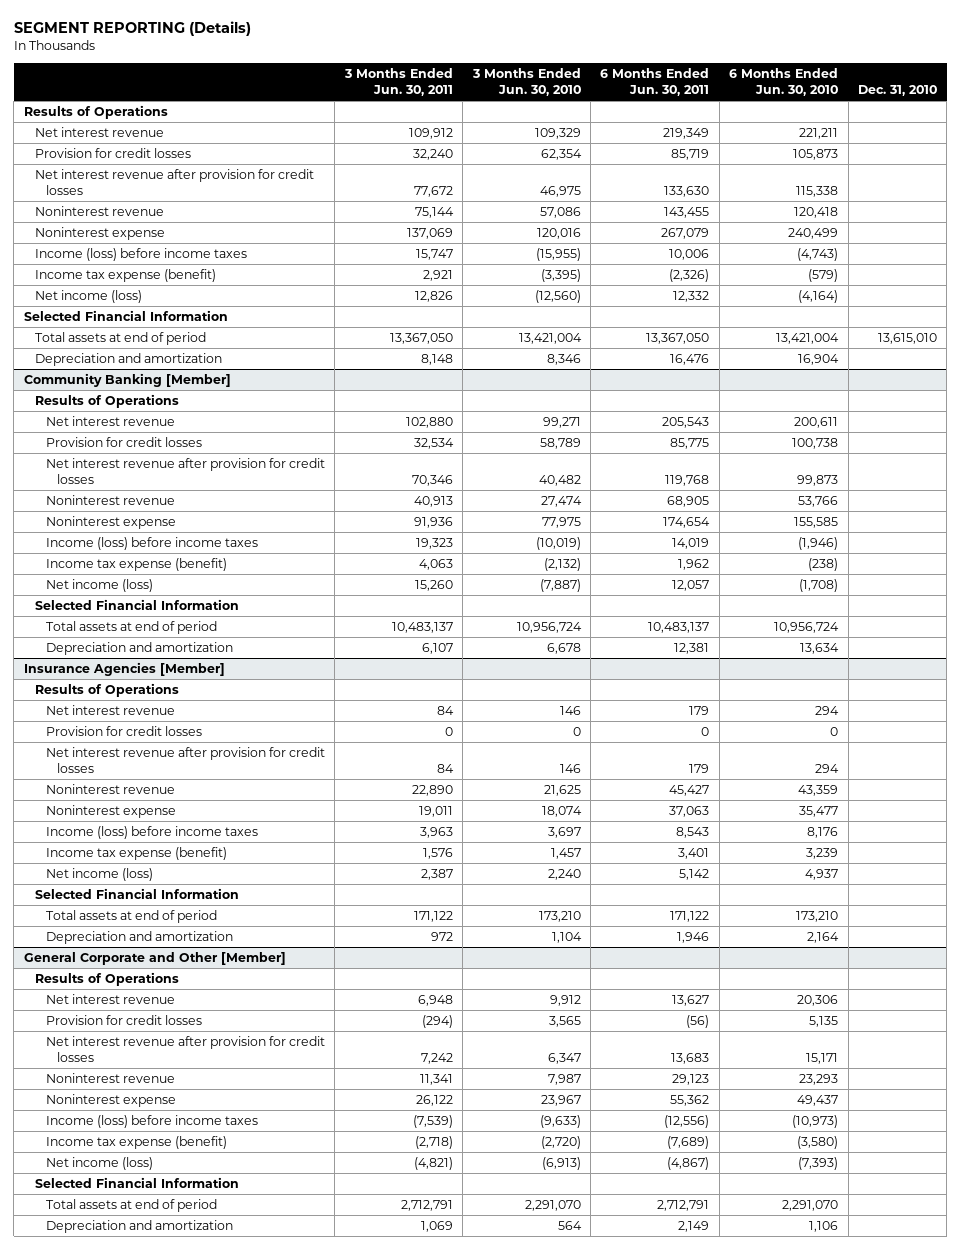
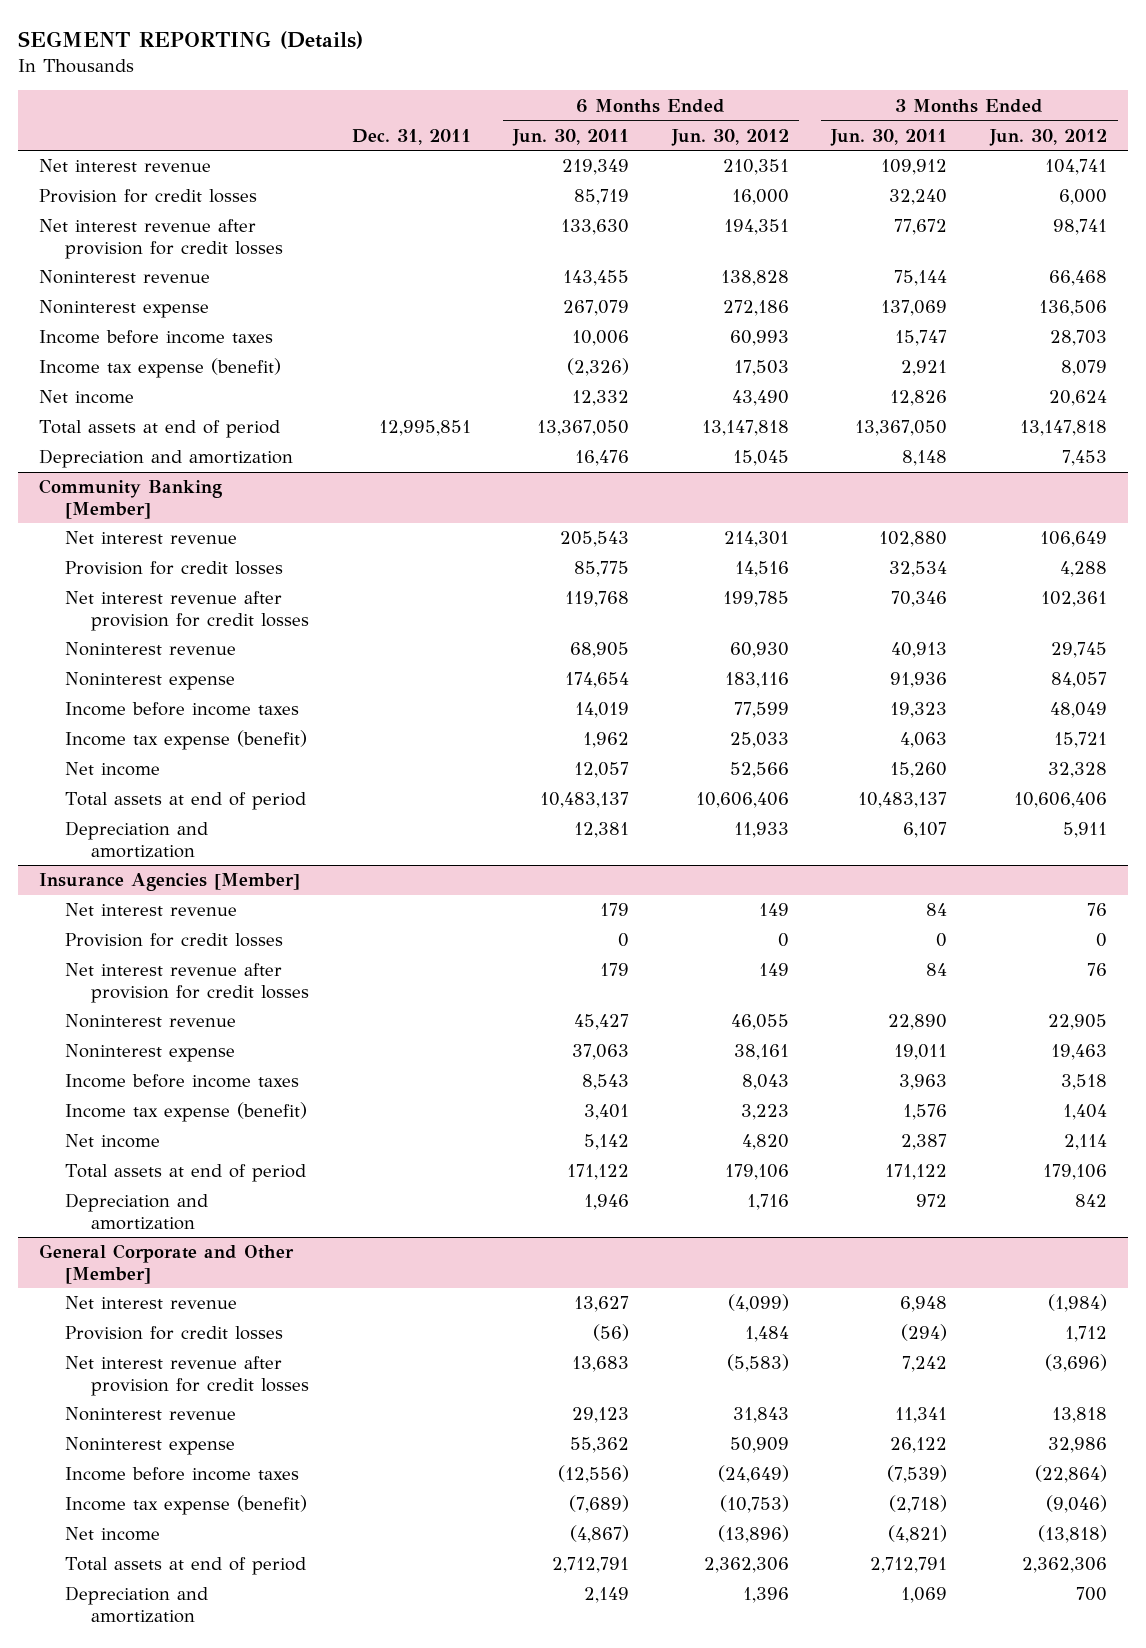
[471,67,581,96] 3 Months Ended Jun. 30, 2010 -> none
[729,67,839,96] 6 Months Ended Jun. 30, 2010 -> none
[857,84,937,96] Dec. 31, 2010 -> none
none -> [351,128,471,145] Dec. 31, 2011
none -> [670,128,789,146] Jun. 30, 2012
none -> [988,128,1107,146] Jun. 30, 2012
[23,105,168,120] Results of Operations -> none
[34,248,247,262] Income (loss) before income taxes -> [39,330,274,345] Income before income taxes
[23,310,228,322] Selected Financial Information -> none
[34,290,142,304] Net income (loss) -> [39,390,135,405] Net income
[34,394,179,409] Results of Operations -> none
[45,537,258,551] Income (loss) before income taxes -> [65,702,300,717] Income before income taxes
[34,599,239,611] Selected Financial Information -> none
[45,579,153,593] Net income (loss) -> [65,762,161,777] Net income
[34,683,179,698] Results of Operations -> none
[45,826,258,840] Income (loss) before income taxes -> [65,1074,300,1089] Income before income taxes
[34,888,239,900] Selected Financial Information -> none
[45,868,153,882] Net income (loss) -> [65,1134,161,1149] Net income
[34,972,179,987] Results of Operations -> none
[45,1115,258,1129] Income (loss) before income taxes -> [65,1467,300,1482] Income before income taxes
[34,1177,239,1189] Selected Financial Information -> none
[45,1157,153,1171] Net income (loss) -> [65,1527,161,1542] Net income

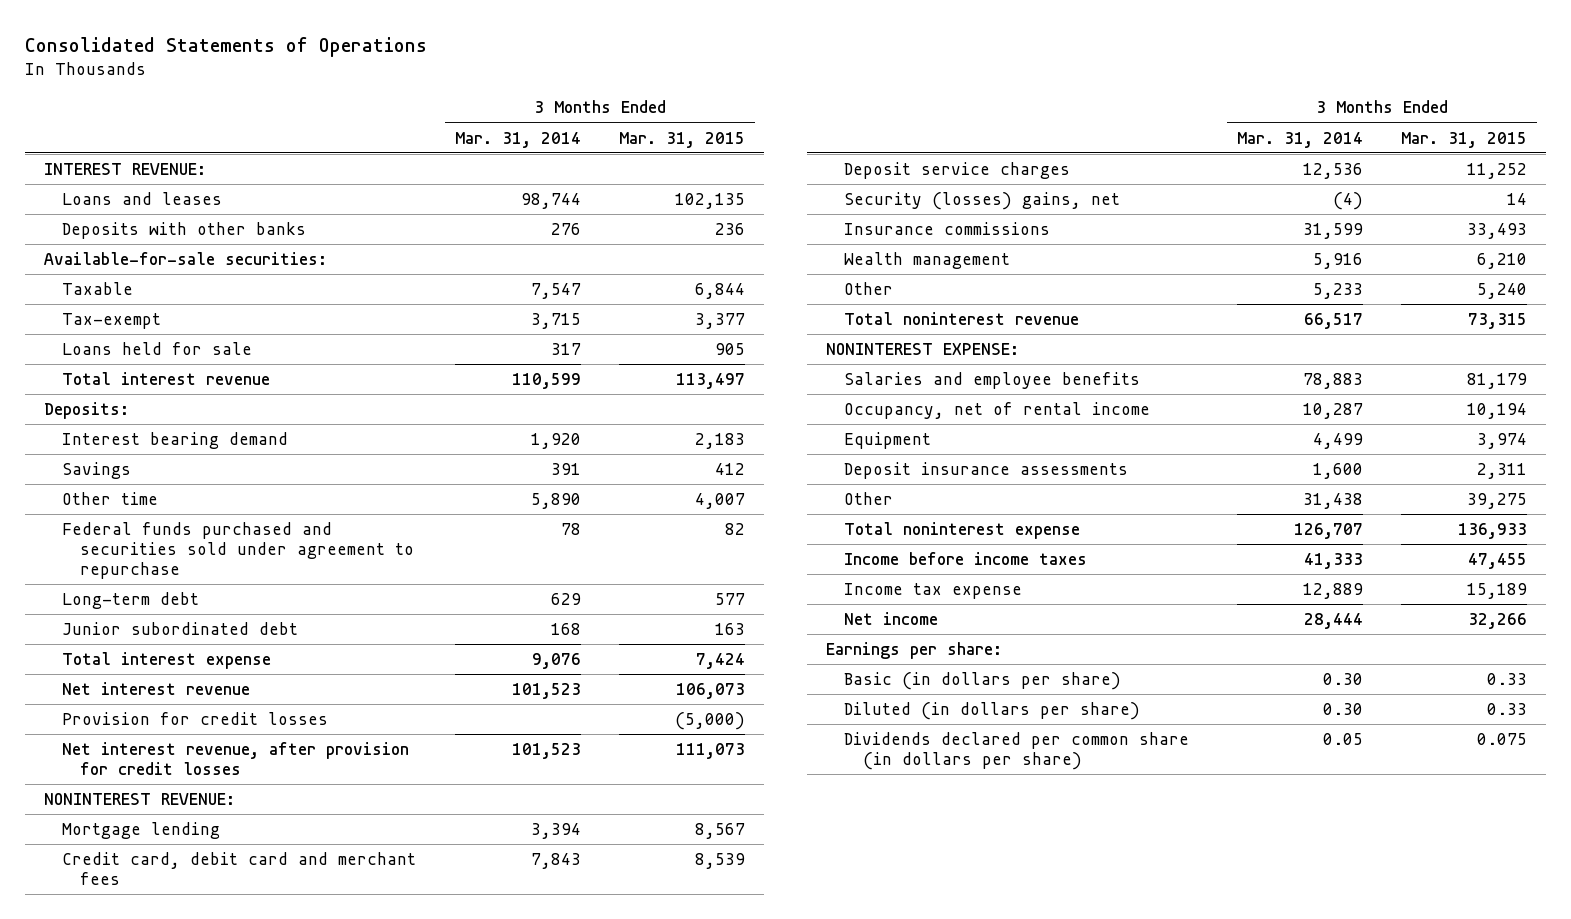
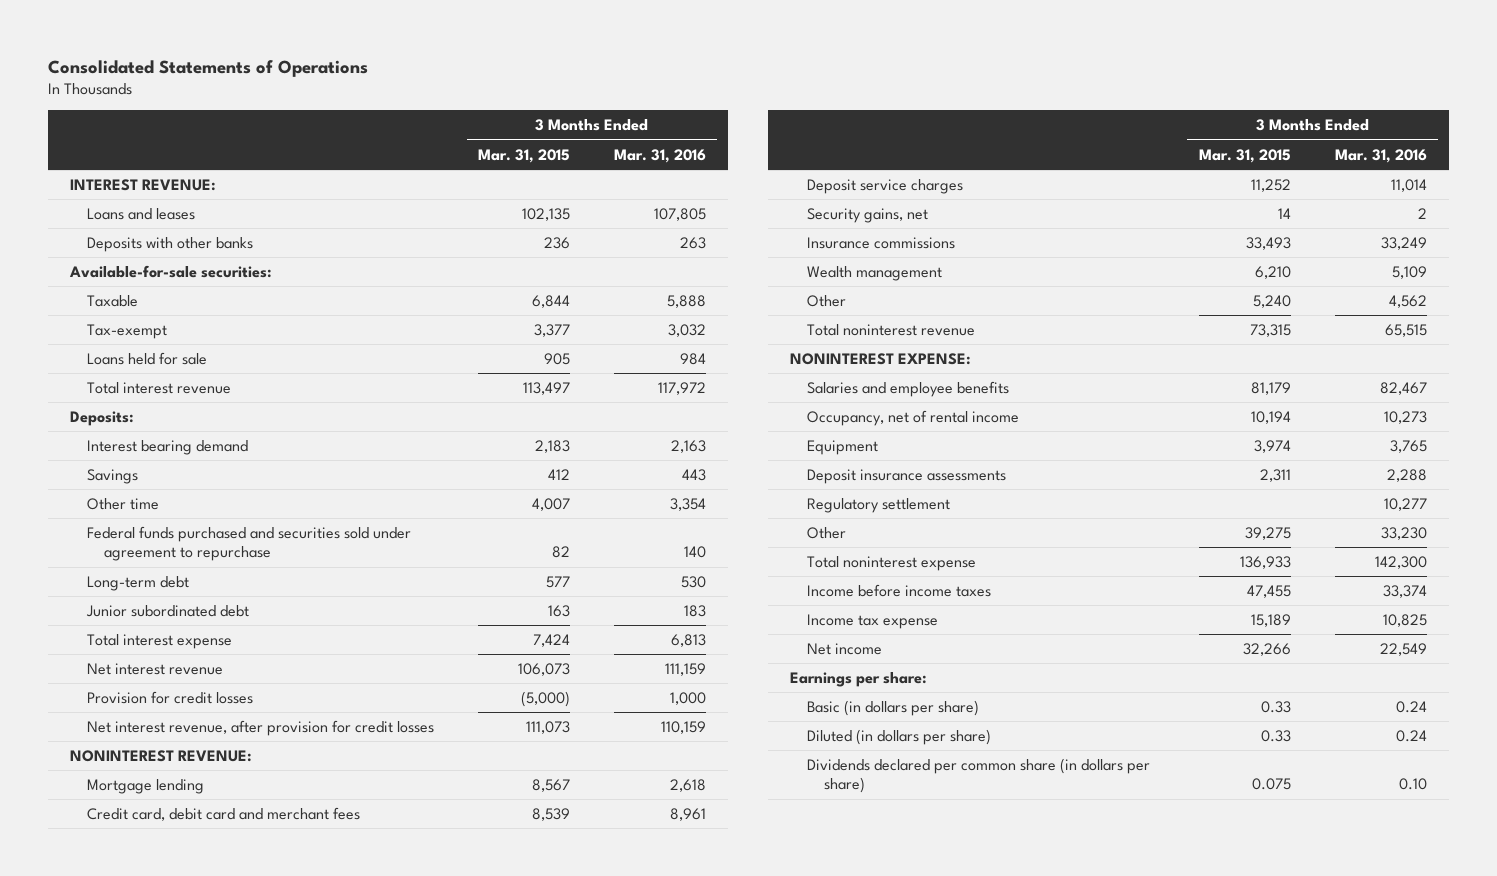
[454,131,581,148] Mar. 31, 2014 -> none
none -> [614,148,707,163] Mar. 31, 2016
[844,192,1121,211] Security (losses) gains, net -> [807,208,929,224] Security gains, net
none -> [807,498,951,514] Regulatory settlement

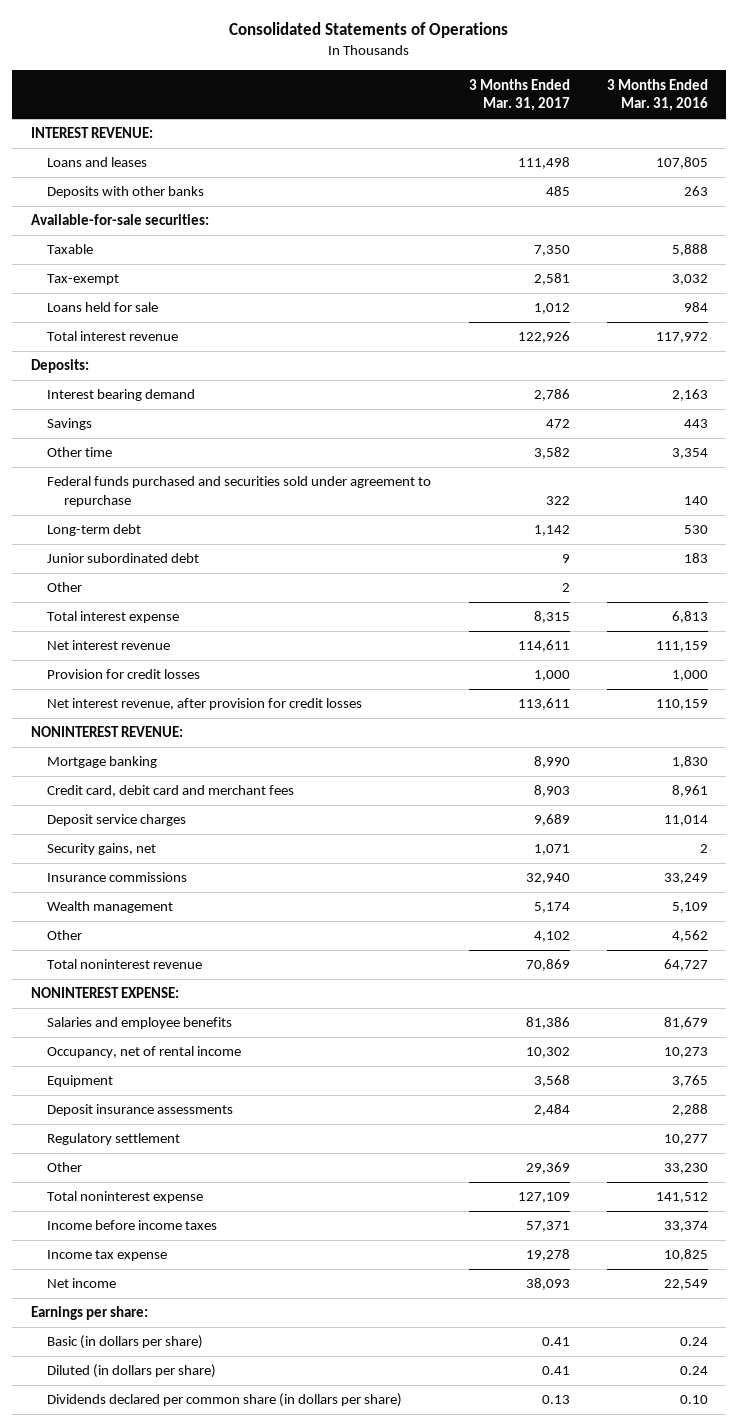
[478,148,571,163] Mar. 31, 2015 -> none
none -> [468,78,570,112] 3 Months Ended Mar. 31, 2017
none -> [47,582,83,593] Other
[86,779,204,795] Mortgage lending -> [47,756,158,769] Mortgage banking
[670,779,707,793] 2,618 -> [671,756,708,769] 1,830
[1384,324,1427,338] 65,515 -> [663,959,708,972] 64,727
[1379,382,1427,396] 82,467 -> [663,1017,708,1030] 81,679
[1374,556,1427,570] 142,300 -> [655,1192,708,1204] 141,512

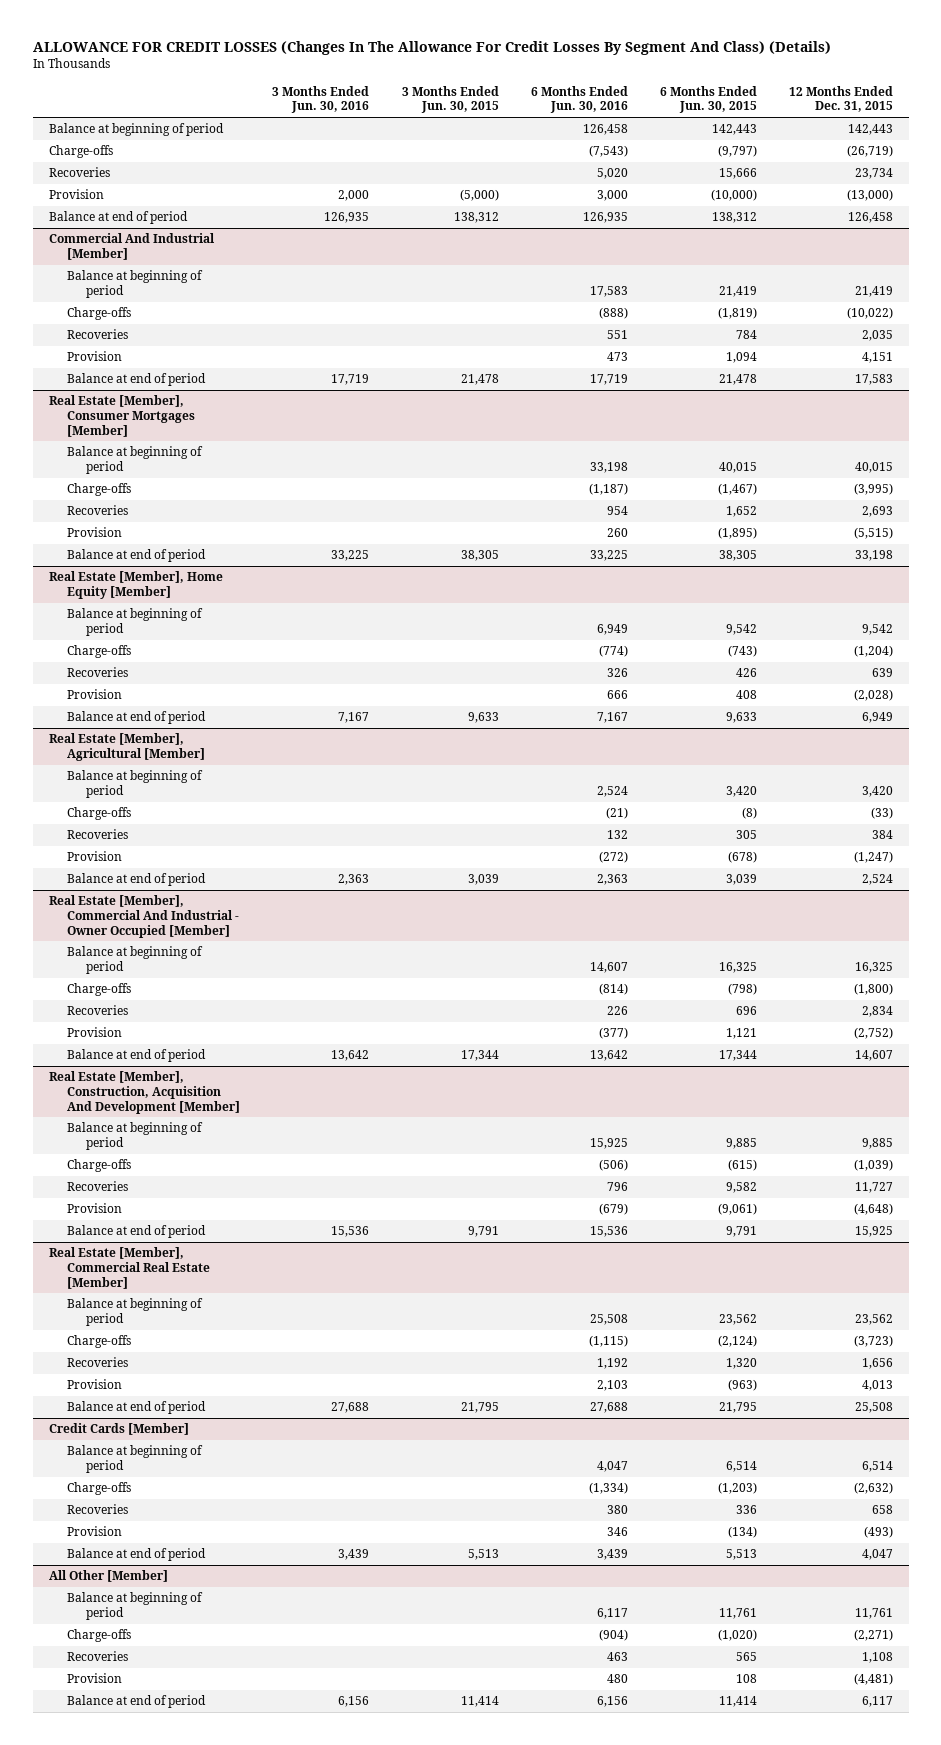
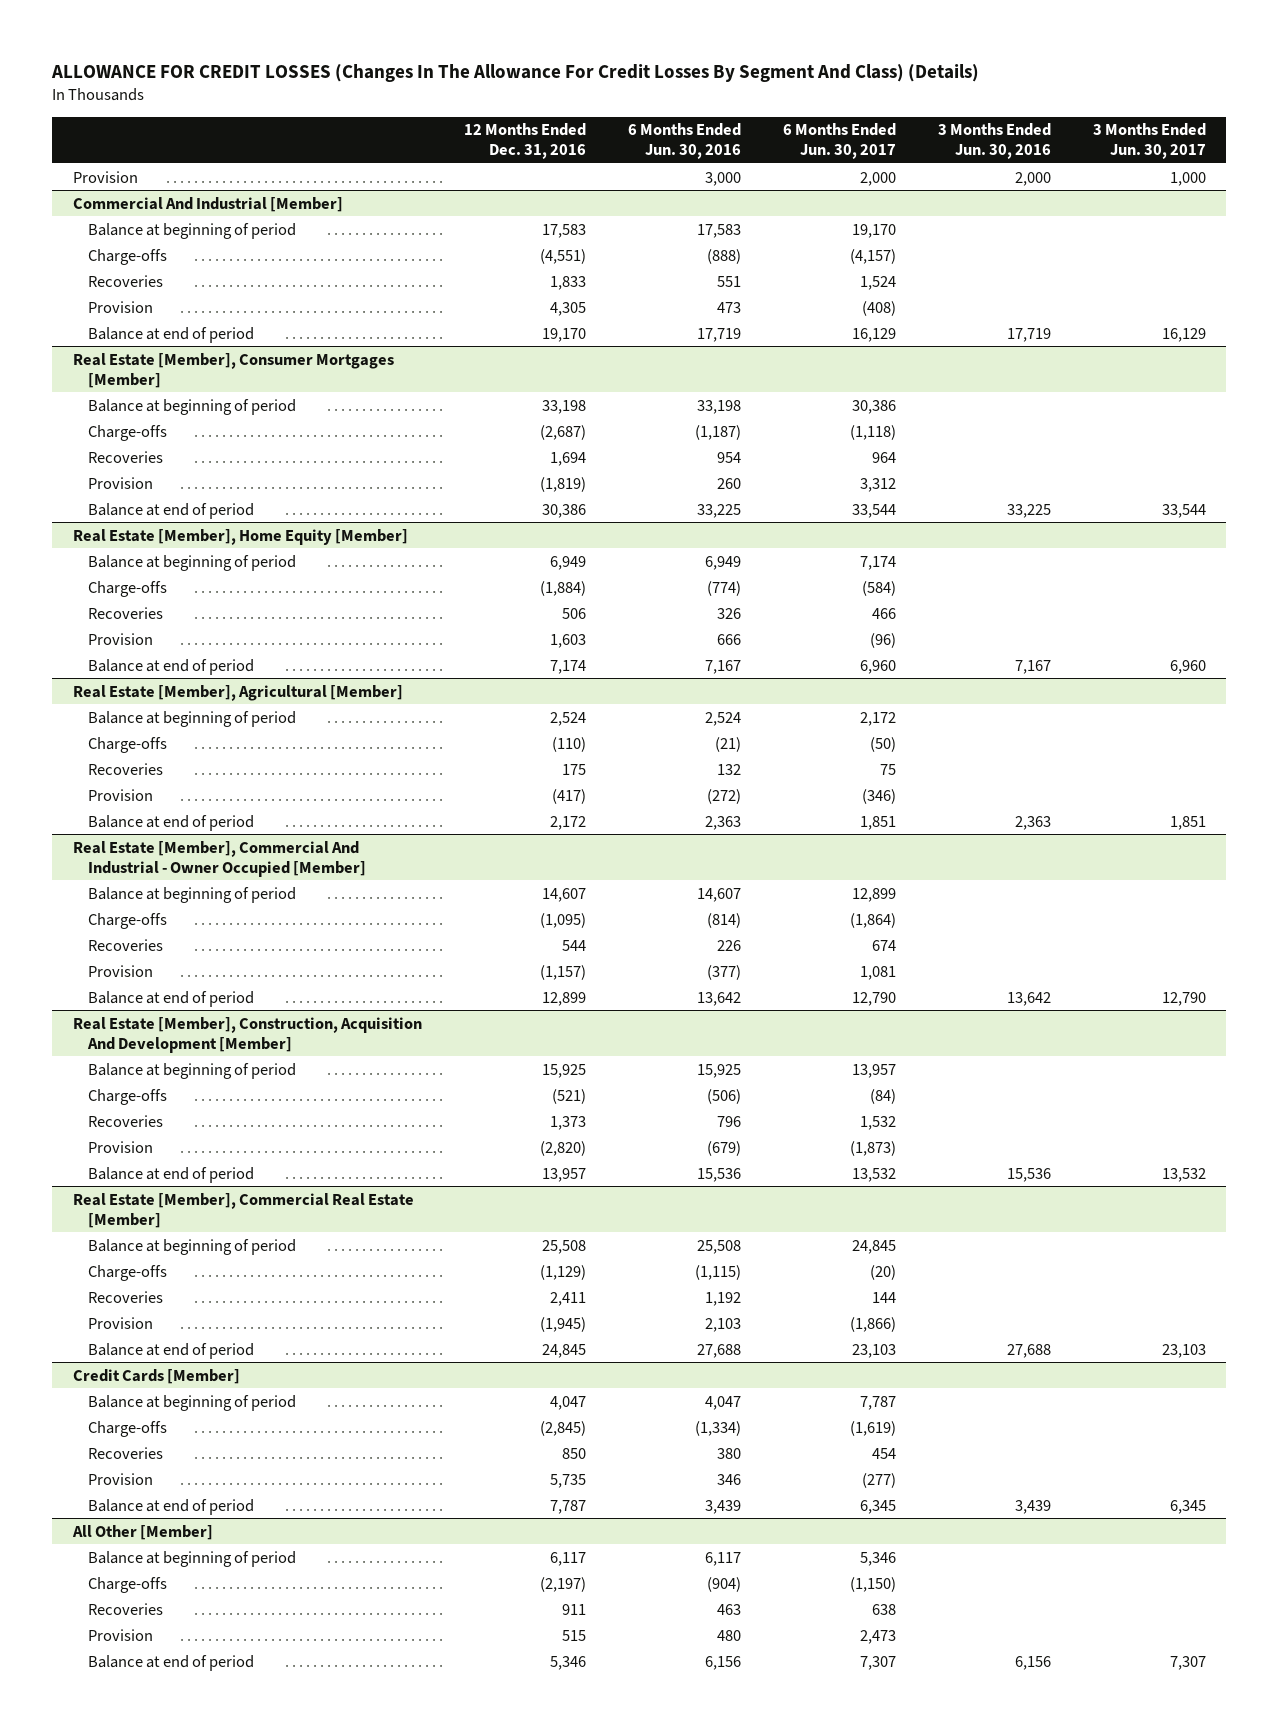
[401,85,499,114] 3 Months Ended Jun. 30, 2015 -> none
[659,85,757,114] 6 Months Ended Jun. 30, 2015 -> none
[788,85,893,113] 12 Months Ended Dec. 31, 2015 -> none
none -> [463,123,586,160] 12 Months Ended Dec. 31, 2016
none -> [782,123,896,160] 6 Months Ended Jun. 30, 2017
none -> [1092,123,1206,160] 3 Months Ended Jun. 30, 2017
[48,123,224,137] Balance at beginning of period -> none
[48,145,113,159] Charge-offs -> none
[48,167,110,178] Recoveries -> none
[48,211,188,225] Balance at end of period -> none

